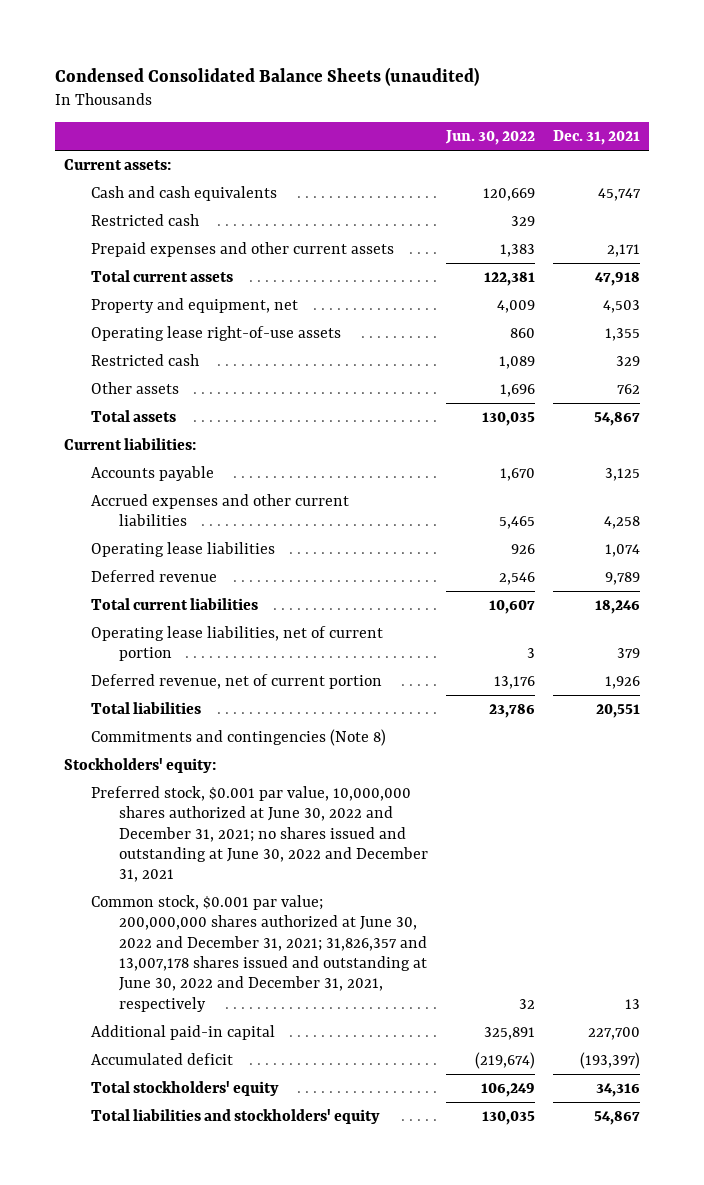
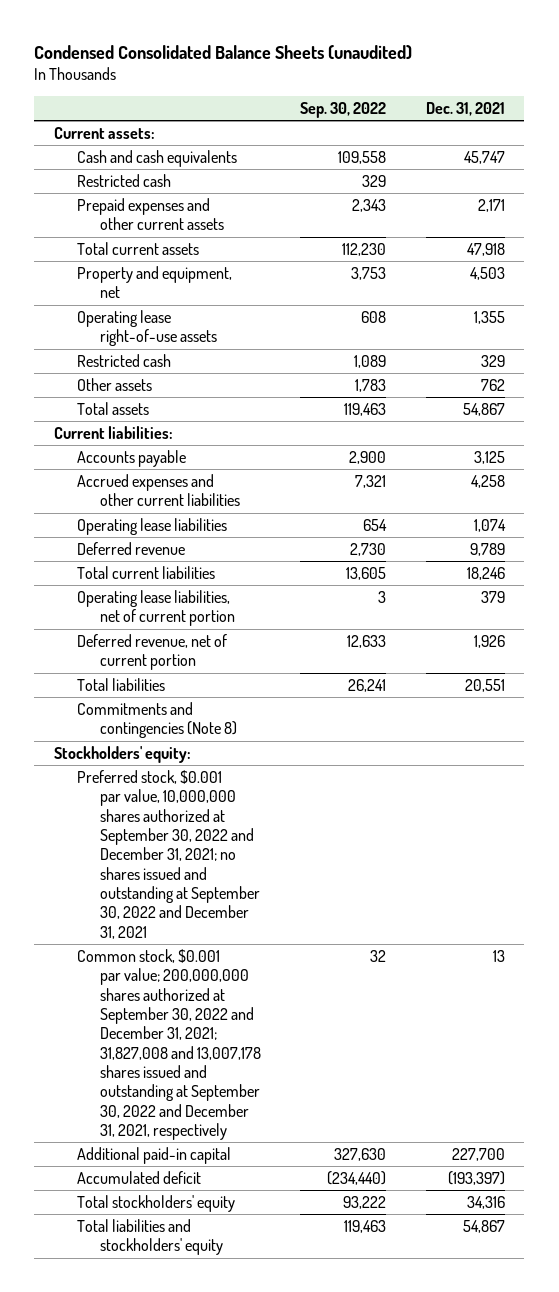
[444,130,535,146] Jun. 30, 2022 -> none
none -> [300,102,387,119] Sep. 30, 2022
[91,785,428,883] Preferred stock, $0.001 par value, 10,000,000 shares authorized at June 30, 2022 and December 31, 2021; no shares issued and outstanding at June 30, 2022 and December 31, 2021 -> [76,769,260,939] Preferred stock, $0.001 par value, 10,000,000 shares authorized at September 30, 2022 and December 31, 2021; no shares issued and outstanding at September 30, 2022 and December 31, 2021
[91,894,427,1012] Common stock, $0.001 par value; 200,000,000 shares authorized at June 30, 2022 and December 31, 2021; 31,826,357 and 13,007,178 shares issued and outstanding at June 30, 2022 and December 31, 2021, respectively -> [76,948,261,1141] Common stock, $0.001 par value; 200,000,000 shares authorized at September 30, 2022 and December 31, 2021; 31,827,008 and 13,007,178 shares issued and outstanding at September 30, 2022 and December 31, 2021, respectively

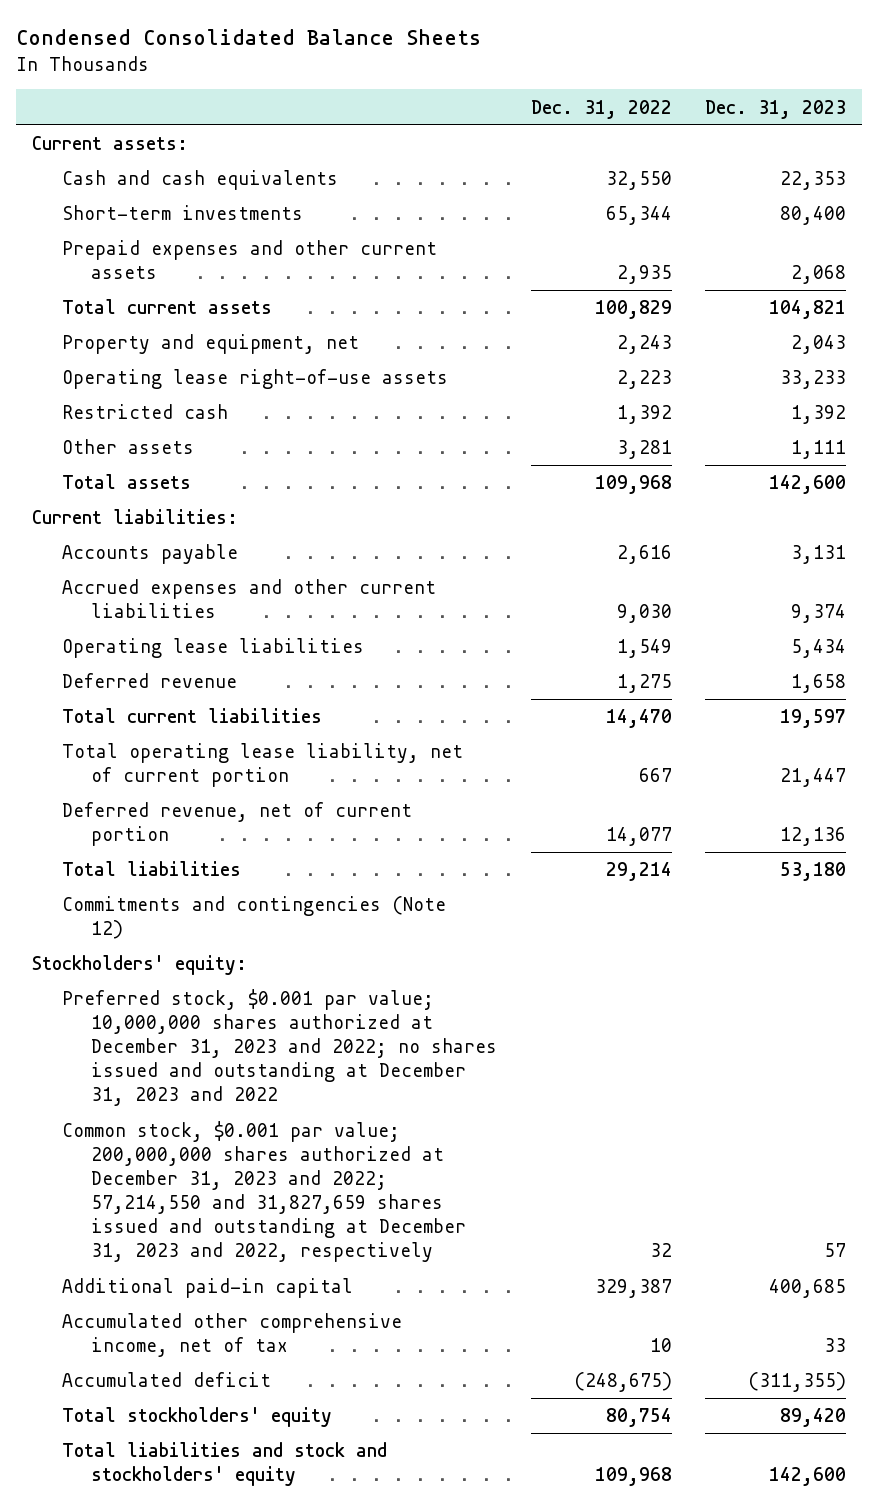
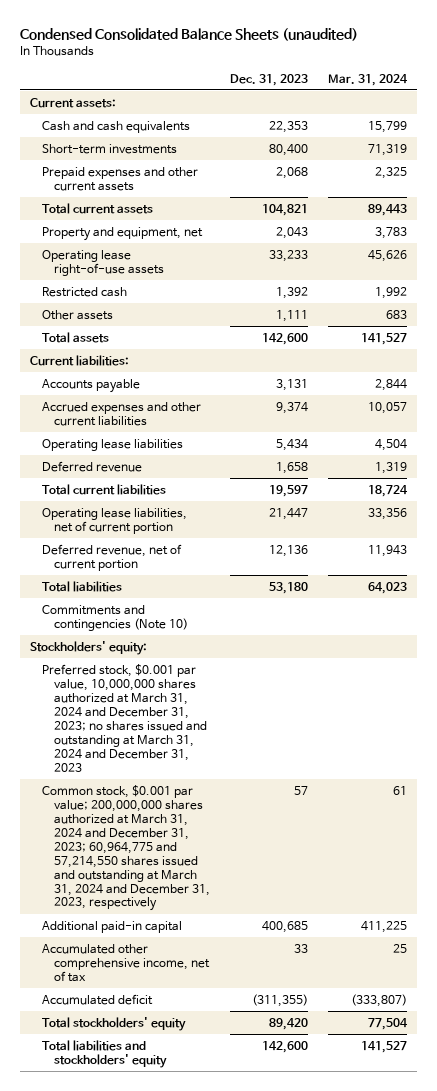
[15,29,481,46] Condensed Consolidated Balance Sheets -> [20,27,359,41] Condensed Consolidated Balance Sheets (unaudited)
[530,99,672,119] Dec. 31, 2022 -> none
none -> [327,73,408,86] Mar. 31, 2024
[61,743,463,788] Total operating lease liability, net of current portion -> [42,507,188,534] Operating lease liabilities, net of current portion
[61,896,446,940] Commitments and contingencies (Note 12) -> [42,604,189,631] Commitments and contingencies (Note 10)
[61,989,498,1107] Preferred stock, $0.001 par value; 10,000,000 shares authorized at December 31, 2023 and 2022; no shares issued and outstanding at December 31, 2023 and 2022 -> [42,663,208,772] Preferred stock, $0.001 par value, 10,000,000 shares authorized at March 31, 2024 and December 31, 2023; no shares issued and outstanding at March 31, 2024 and December 31, 2023
[61,1121,467,1263] Common stock, $0.001 par value; 200,000,000 shares authorized at December 31, 2023 and 2022; 57,214,550 and 31,827,659 shares issued and outstanding at December 31, 2023 and 2022, respectively -> [42,784,211,912] Common stock, $0.001 par value; 200,000,000 shares authorized at March 31, 2024 and December 31, 2023; 60,964,775 and 57,214,550 shares issued and outstanding at March 31, 2024 and December 31, 2023, respectively
[61,1442,387,1487] Total liabilities and stock and stockholders' equity -> [42,1039,168,1068] Total liabilities and stockholders' equity

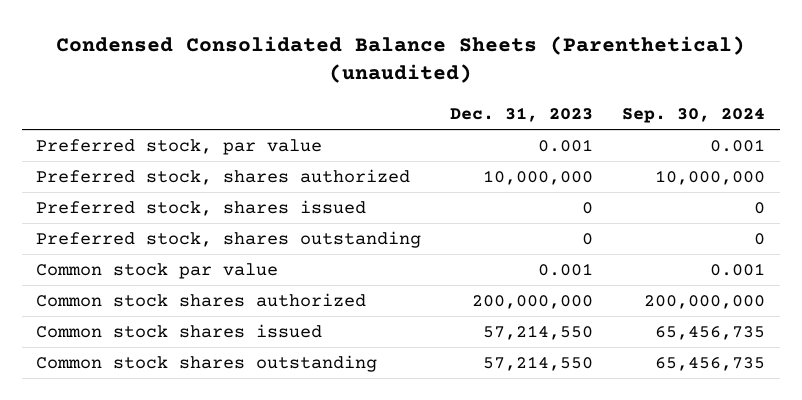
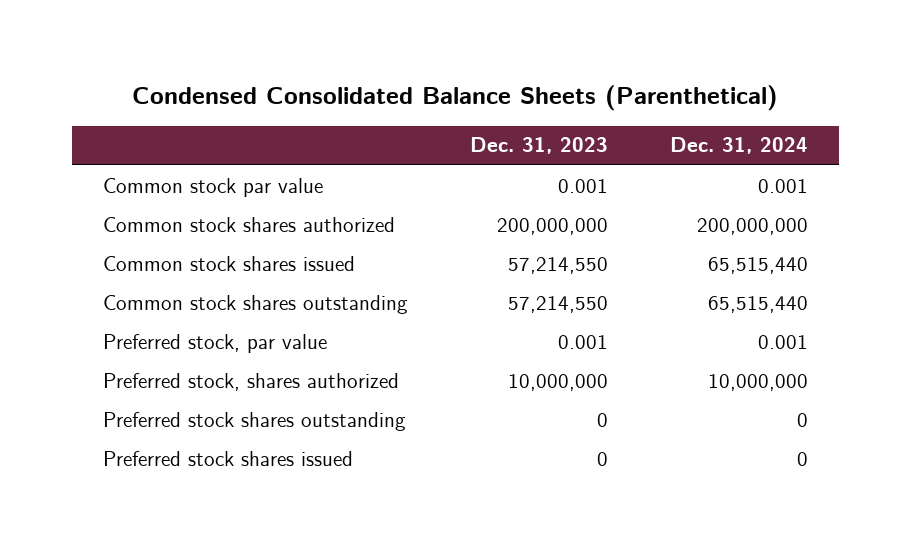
[55,35,745,84] Condensed Consolidated Balance Sheets (Parenthetical) (unaudited) -> [132,85,779,112] Condensed Consolidated Balance Sheets (Parenthetical)
[622,107,766,123] Sep. 30, 2024 -> none
none -> [669,137,808,155] Dec. 31, 2024
[36,199,367,216] Preferred stock, shares issued -> none
[36,230,422,248] Preferred stock, shares outstanding -> none
[36,138,323,155] Preferred stock, par value -> [102,333,327,353] Preferred stock, par value
[36,168,411,185] Preferred stock, shares authorized -> [102,372,399,391] Preferred stock, shares authorized
none -> [102,411,406,431] Preferred stock shares outstanding
none -> [102,450,353,466] Preferred stock shares issued

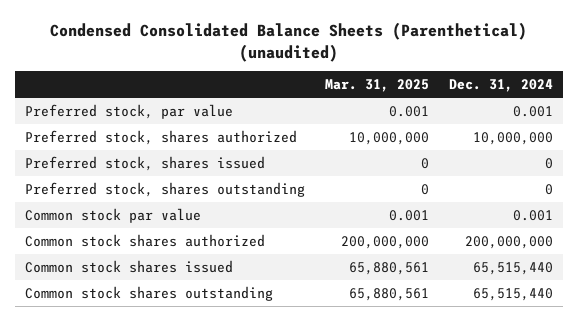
[132,85,779,112] Condensed Consolidated Balance Sheets (Parenthetical) -> [49,22,527,62] Condensed Consolidated Balance Sheets (Parenthetical) (unaudited)
[469,137,608,155] Dec. 31, 2023 -> none
none -> [324,79,429,93] Mar. 31, 2025
[102,333,327,353] Preferred stock, par value -> [24,103,233,119] Preferred stock, par value
[102,372,399,391] Preferred stock, shares authorized -> [24,129,297,145] Preferred stock, shares authorized
none -> [24,155,265,171] Preferred stock, shares issued
none -> [24,181,305,197] Preferred stock, shares outstanding
[102,411,406,431] Preferred stock shares outstanding -> none
[102,450,353,466] Preferred stock shares issued -> none

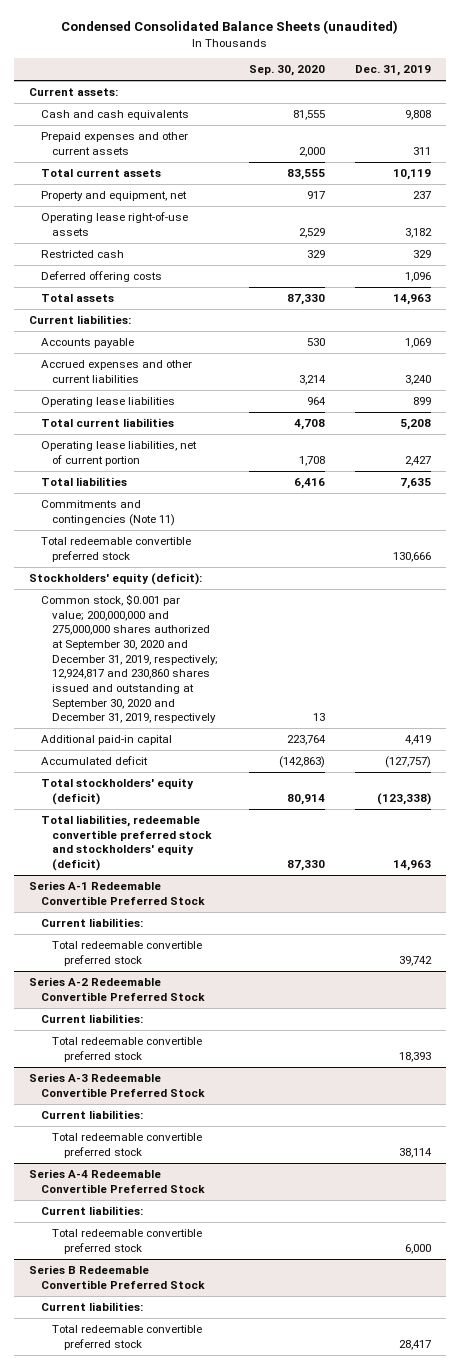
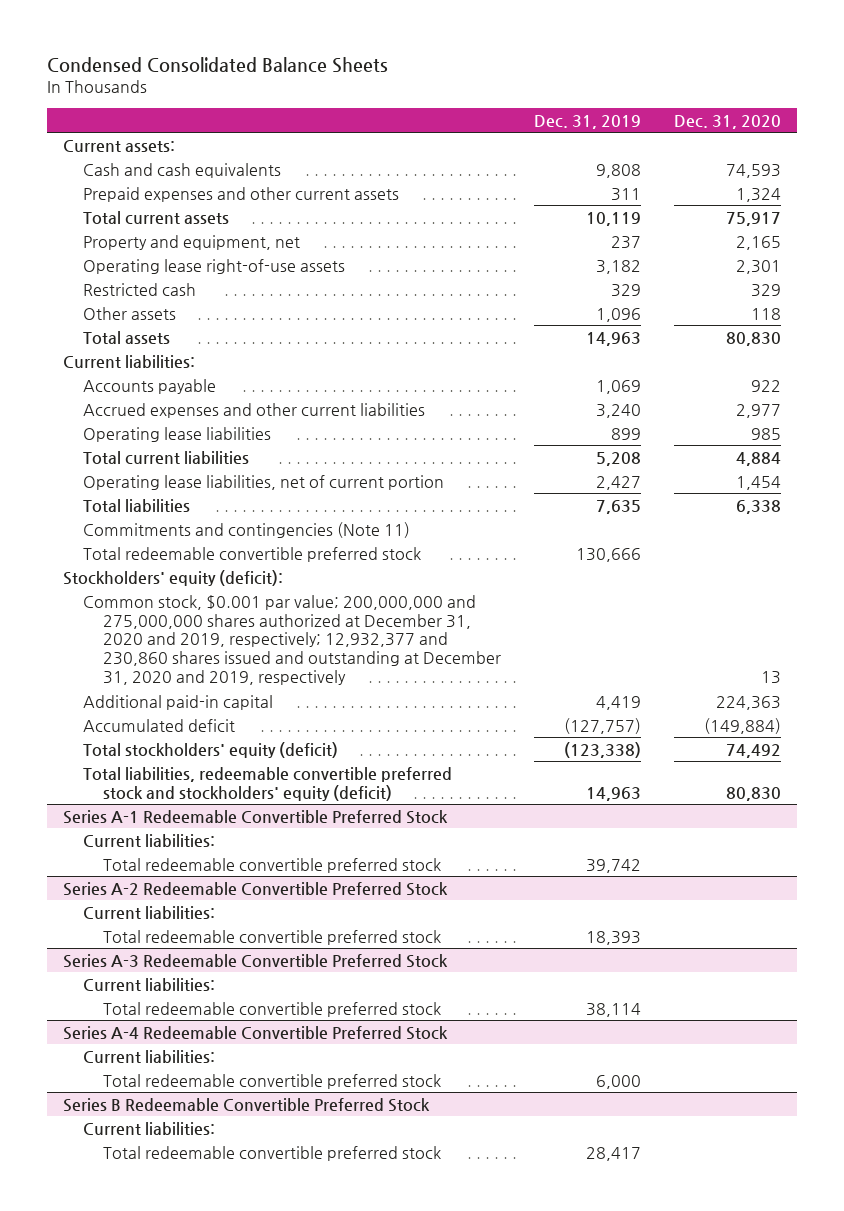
[60,20,398,35] Condensed Consolidated Balance Sheets (unaudited) -> [46,57,388,74] Condensed Consolidated Balance Sheets
[248,65,325,77] Sep. 30, 2020 -> none
none -> [673,114,781,129] Dec. 31, 2020
[40,271,162,283] Deferred offering costs -> [82,306,176,320] Other assets
[40,594,219,724] Common stock, $0.001 par value; 200,000,000 and 275,000,000 shares authorized at September 30, 2020 and December 31, 2019, respectively; 12,924,817 and 230,860 shares issued and outstanding at September 30, 2020 and December 31, 2019, respectively -> [82,594,501,685] Common stock, $0.001 par value; 200,000,000 and 275,000,000 shares authorized at December 31, 2020 and 2019, respectively; 12,932,377 and 230,860 shares issued and outstanding at December 31, 2020 and 2019, respectively

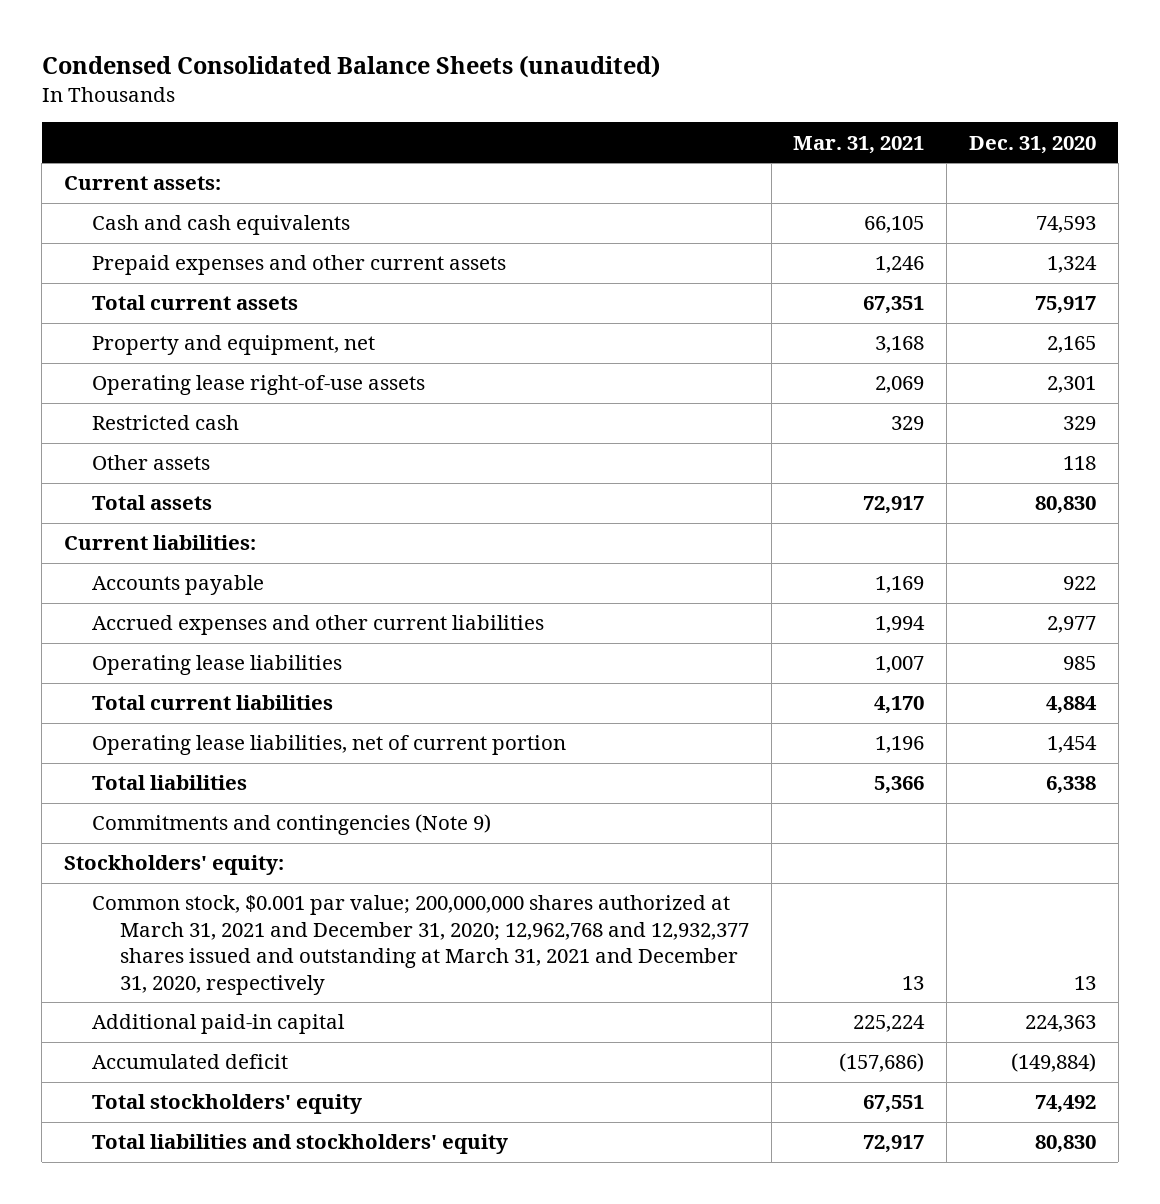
[46,57,388,74] Condensed Consolidated Balance Sheets -> [41,54,660,78] Condensed Consolidated Balance Sheets (unaudited)
[533,114,641,129] Dec. 31, 2019 -> none
none -> [793,135,925,154] Mar. 31, 2021
[82,546,421,562] Total redeemable convertible preferred stock -> none
[82,521,410,538] Commitments and contingencies (Note 11) -> [91,814,491,836] Commitments and contingencies (Note 9)
[63,569,284,586] Stockholders' equity (deficit): -> [64,855,285,876] Stockholders' equity:
[82,594,501,685] Common stock, $0.001 par value; 200,000,000 and 275,000,000 shares authorized at December 31, 2020 and 2019, respectively; 12,932,377 and 230,860 shares issued and outstanding at December 31, 2020 and 2019, respectively -> [91,895,749,995] Common stock, $0.001 par value; 200,000,000 shares authorized at March 31, 2021 and December 31, 2020; 12,962,768 and 12,932,377 shares issued and outstanding at March 31, 2021 and December 31, 2020, respectively
[63,809,449,824] Series A-1 Redeemable Convertible Preferred Stock -> none
[82,833,215,847] Current liabilities: -> none
[102,857,441,873] Total redeemable convertible preferred stock -> none
[63,881,449,896] Series A-2 Redeemable Convertible Preferred Stock -> none
[82,905,215,919] Current liabilities: -> none
[102,929,441,945] Total redeemable convertible preferred stock -> none
[63,953,449,968] Series A-3 Redeemable Convertible Preferred Stock -> none
[82,977,215,991] Current liabilities: -> none
[102,1001,441,1017] Total redeemable convertible preferred stock -> none
[63,1025,449,1040] Series A-4 Redeemable Convertible Preferred Stock -> none
[82,1049,215,1063] Current liabilities: -> none
[102,1073,441,1089] Total redeemable convertible preferred stock -> none
[63,1097,431,1112] Series B Redeemable Convertible Preferred Stock -> none
[82,1121,215,1135] Current liabilities: -> none
[102,1145,441,1161] Total redeemable convertible preferred stock -> none
[82,741,338,758] Total stockholders' equity (deficit) -> [91,1094,362,1115] Total stockholders' equity
[82,766,452,801] Total liabilities, redeemable convertible preferred stock and stockholders' equity (deficit) -> [91,1134,508,1155] Total liabilities and stockholders' equity

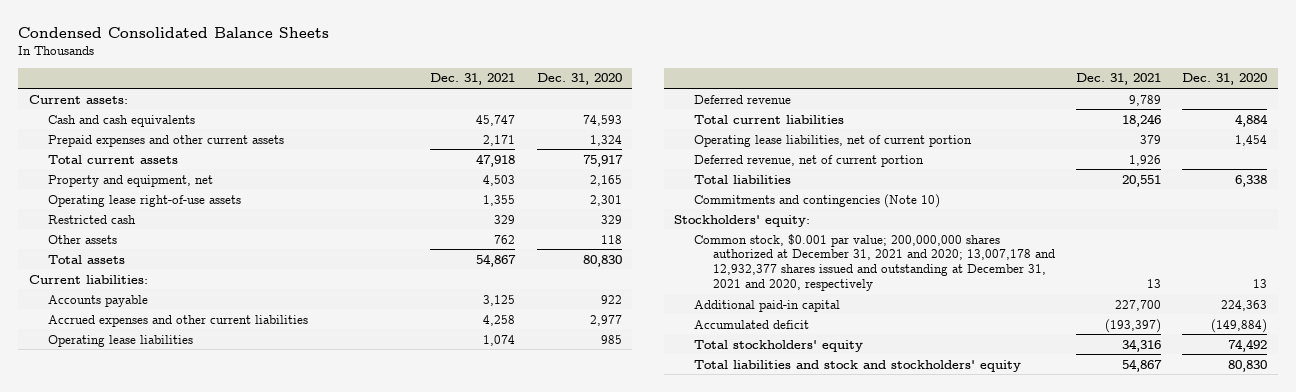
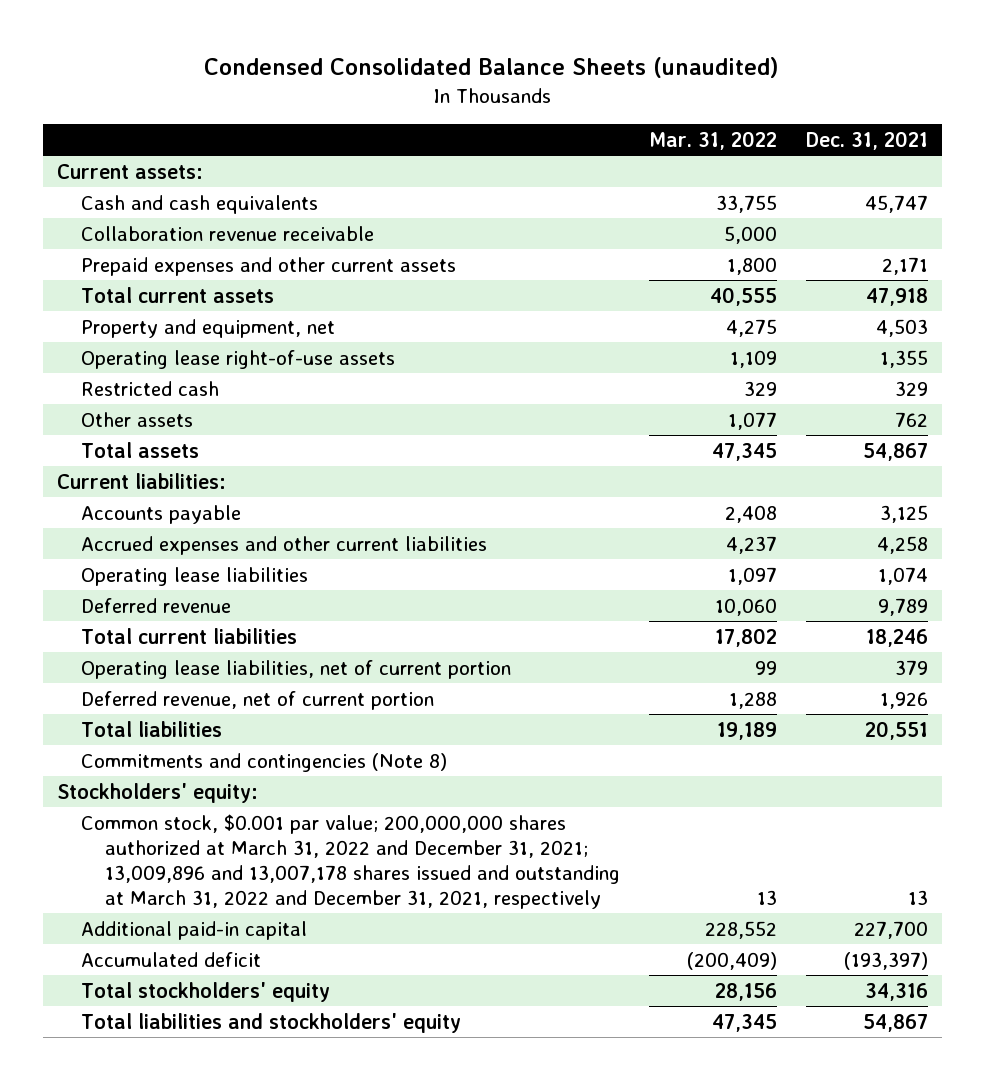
[18,26,330,38] Condensed Consolidated Balance Sheets -> [204,57,780,79] Condensed Consolidated Balance Sheets (unaudited)
[536,73,622,86] Dec. 31, 2020 -> none
none -> [649,130,778,150] Mar. 31, 2022
none -> [81,225,375,241] Collaboration revenue receivable
[693,193,940,208] Commitments and contingencies (Note 10) -> [81,752,448,772] Commitments and contingencies (Note 8)
[693,233,1055,291] Common stock, $0.001 par value; 200,000,000 shares authorized at December 31, 2021 and 2020; 13,007,178 and 12,932,377 shares issued and outstanding at December 31, 2021 and 2020, respectively -> [81,813,621,909] Common stock, $0.001 par value; 200,000,000 shares authorized at March 31, 2022 and December 31, 2021; 13,009,896 and 13,007,178 shares issued and outstanding at March 31, 2022 and December 31, 2021, respectively
[693,359,1021,372] Total liabilities and stock and stockholders' equity -> [81,1012,462,1033] Total liabilities and stockholders' equity

